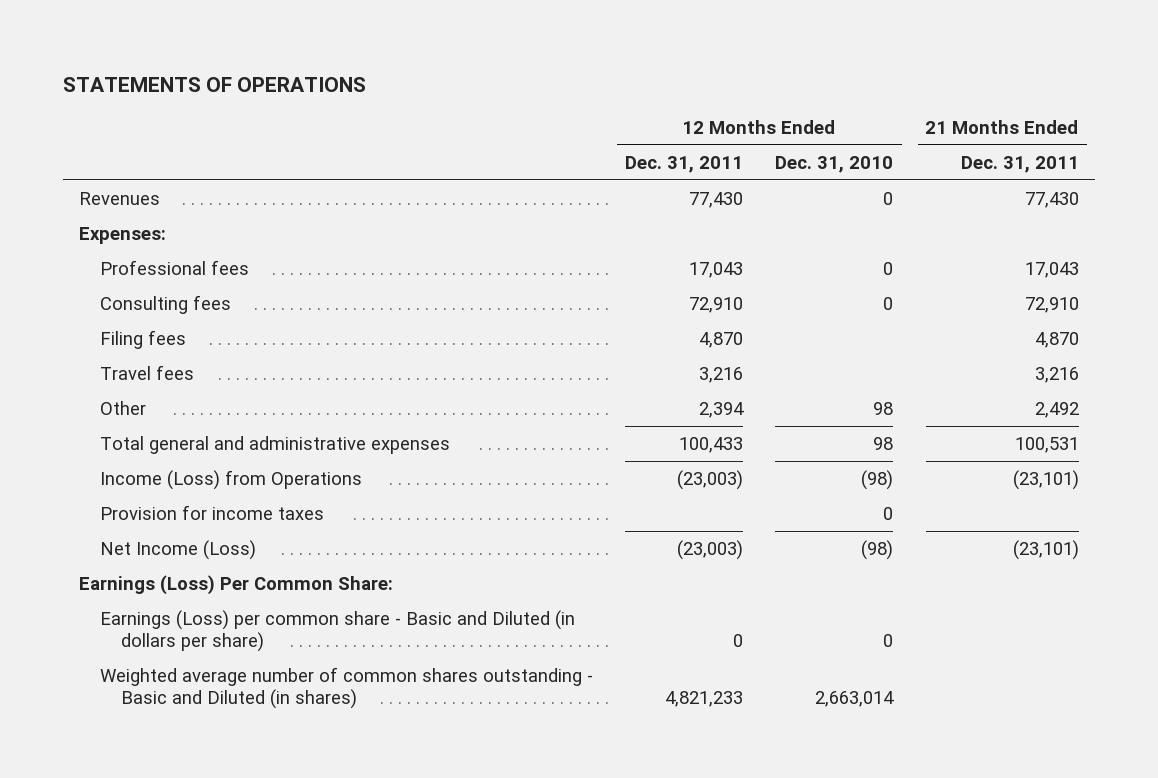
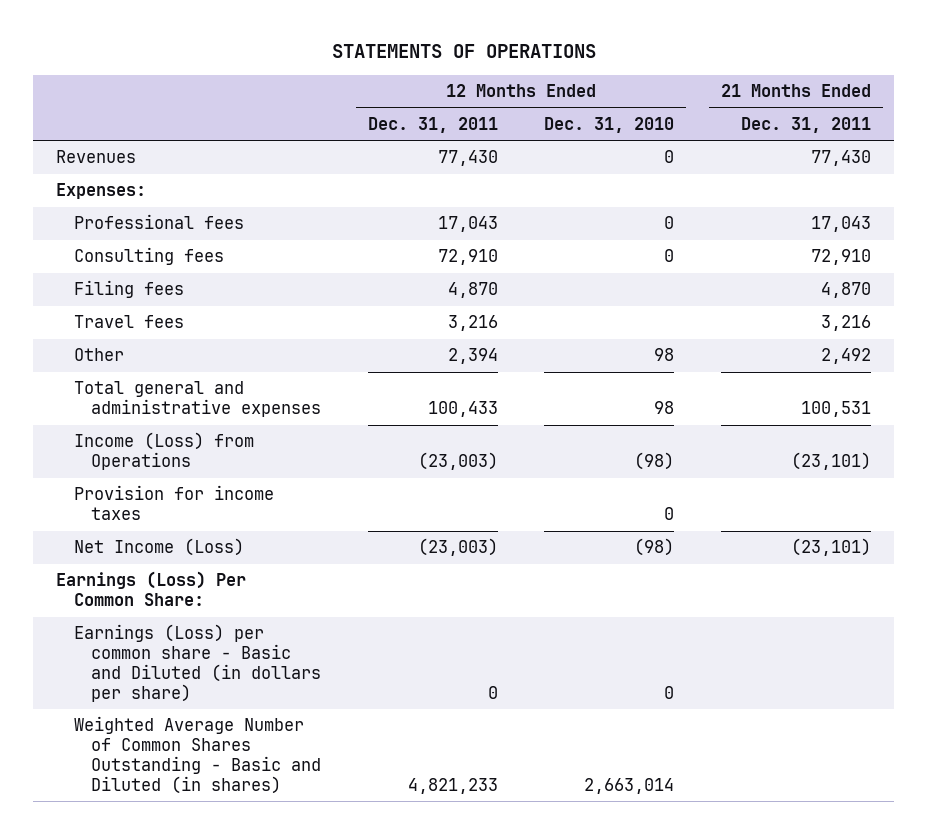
[100,666,594,710] Weighted average number of common shares outstanding - Basic and Diluted (in shares) -> [73,716,321,795] Weighted Average Number of Common Shares Outstanding - Basic and Diluted (in shares)

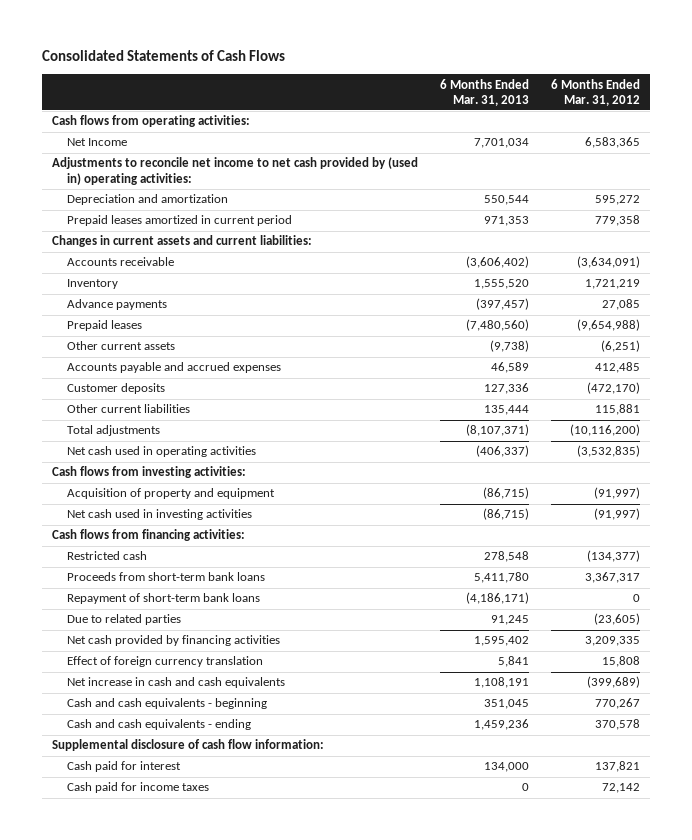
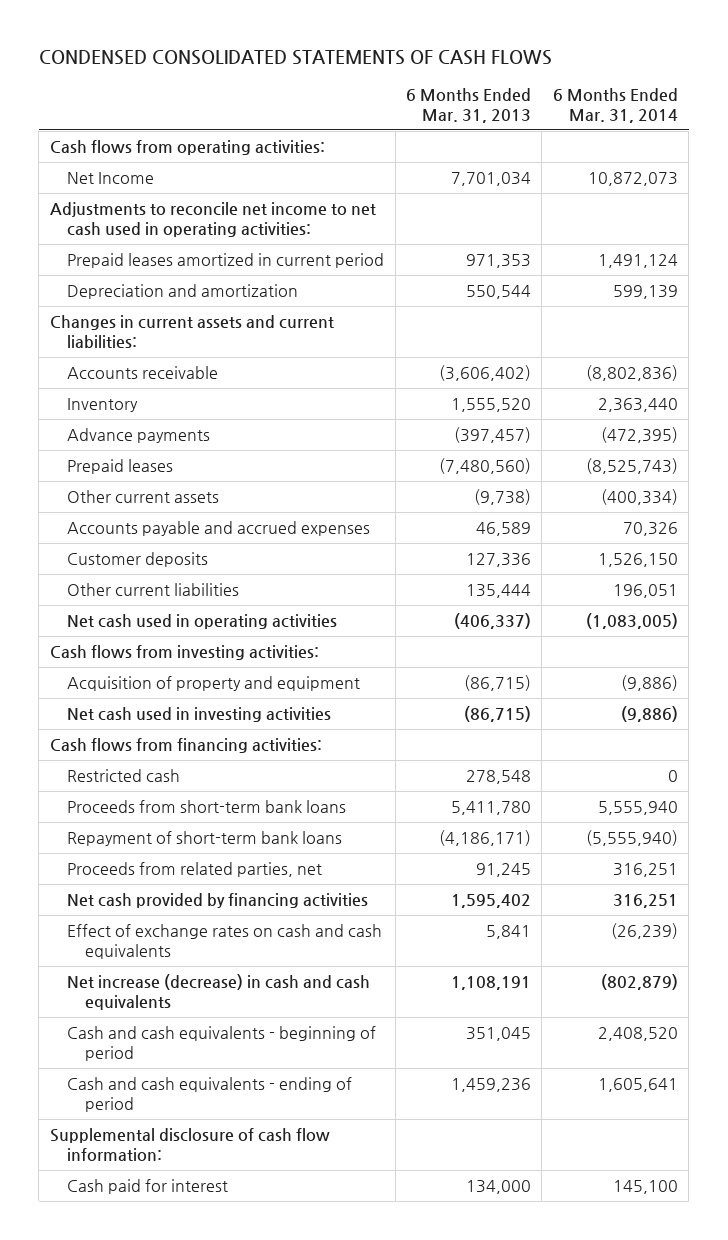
[41,50,285,62] Consolidated Statements of Cash Flows -> [38,50,552,66] CONDENSED CONSOLIDATED STATEMENTS OF CASH FLOWS
[550,78,640,106] 6 Months Ended Mar. 31, 2012 -> none
none -> [552,87,678,123] 6 Months Ended Mar. 31, 2014
[52,157,419,185] Adjustments to reconcile net income to net cash provided by (used in) operating activities: -> [49,201,376,237] Adjustments to reconcile net income to net cash used in operating activities:
[67,194,229,206] Depreciation and amortization -> [67,283,299,299] Depreciation and amortization
[67,425,161,437] Total adjustments -> none
[67,614,182,626] Due to related parties -> [67,861,323,877] Proceeds from related parties, net
[67,656,264,668] Effect of foreign currency translation -> [67,923,383,959] Effect of exchange rates on cash and cash equivalents
[67,677,286,689] Net increase in cash and cash equivalents -> [67,973,371,1010] Net increase (decrease) in cash and cash equivalents
[67,698,268,710] Cash and cash equivalents - beginning -> [67,1025,377,1061] Cash and cash equivalents - beginning of period
[67,719,252,731] Cash and cash equivalents - ending -> [67,1076,353,1112] Cash and cash equivalents - ending of period
[67,782,210,794] Cash paid for income taxes -> none

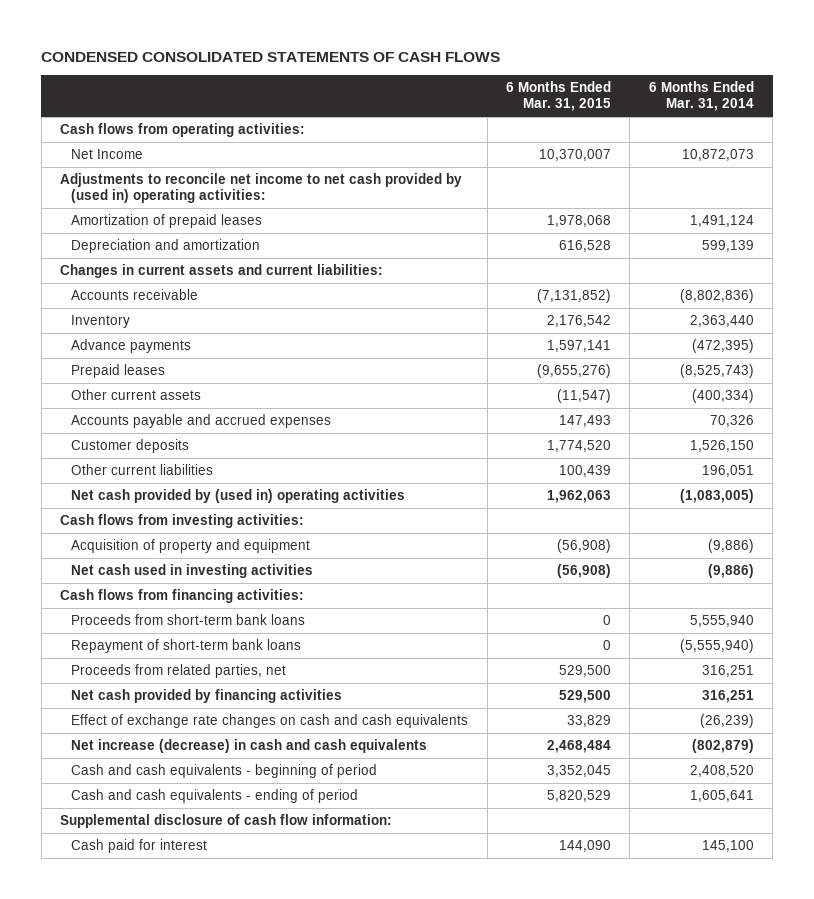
[406,87,532,123] 6 Months Ended Mar. 31, 2013 -> none
none -> [505,81,611,112] 6 Months Ended Mar. 31, 2015
[49,201,376,237] Adjustments to reconcile net income to net cash used in operating activities: -> [59,173,462,204] Adjustments to reconcile net income to net cash provided by (used in) operating activities:
[67,252,385,268] Prepaid leases amortized in current period -> [71,214,263,229] Amortization of prepaid leases
[67,613,338,629] Net cash used in operating activities -> [71,489,406,504] Net cash provided by (used in) operating activities
[67,768,181,782] Restricted cash -> none
[67,923,383,959] Effect of exchange rates on cash and cash equivalents -> [71,714,469,729] Effect of exchange rate changes on cash and cash equivalents

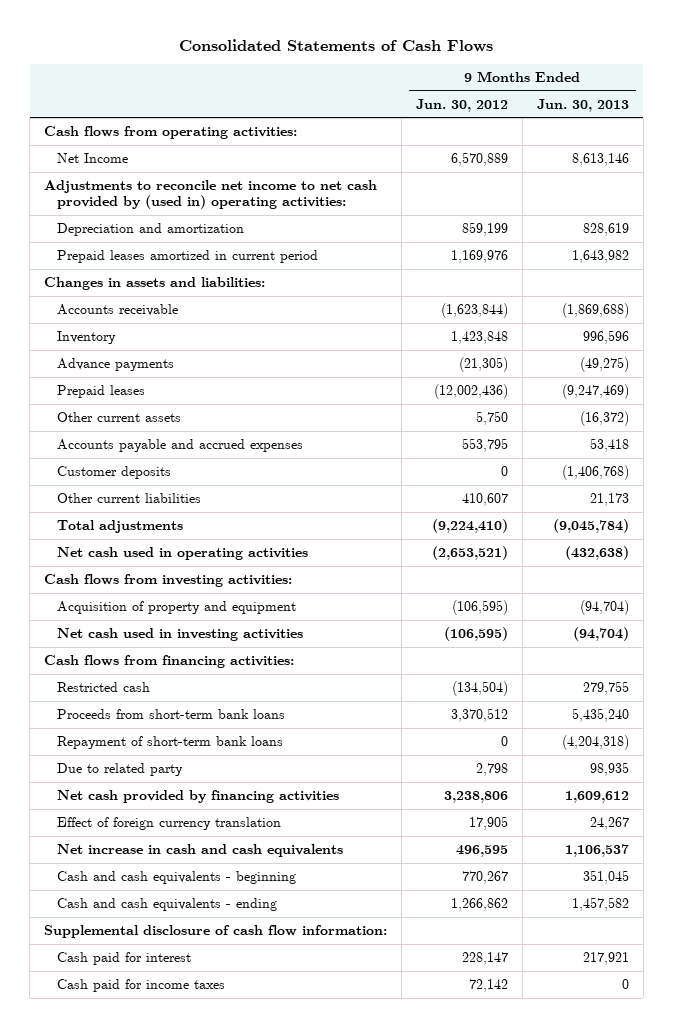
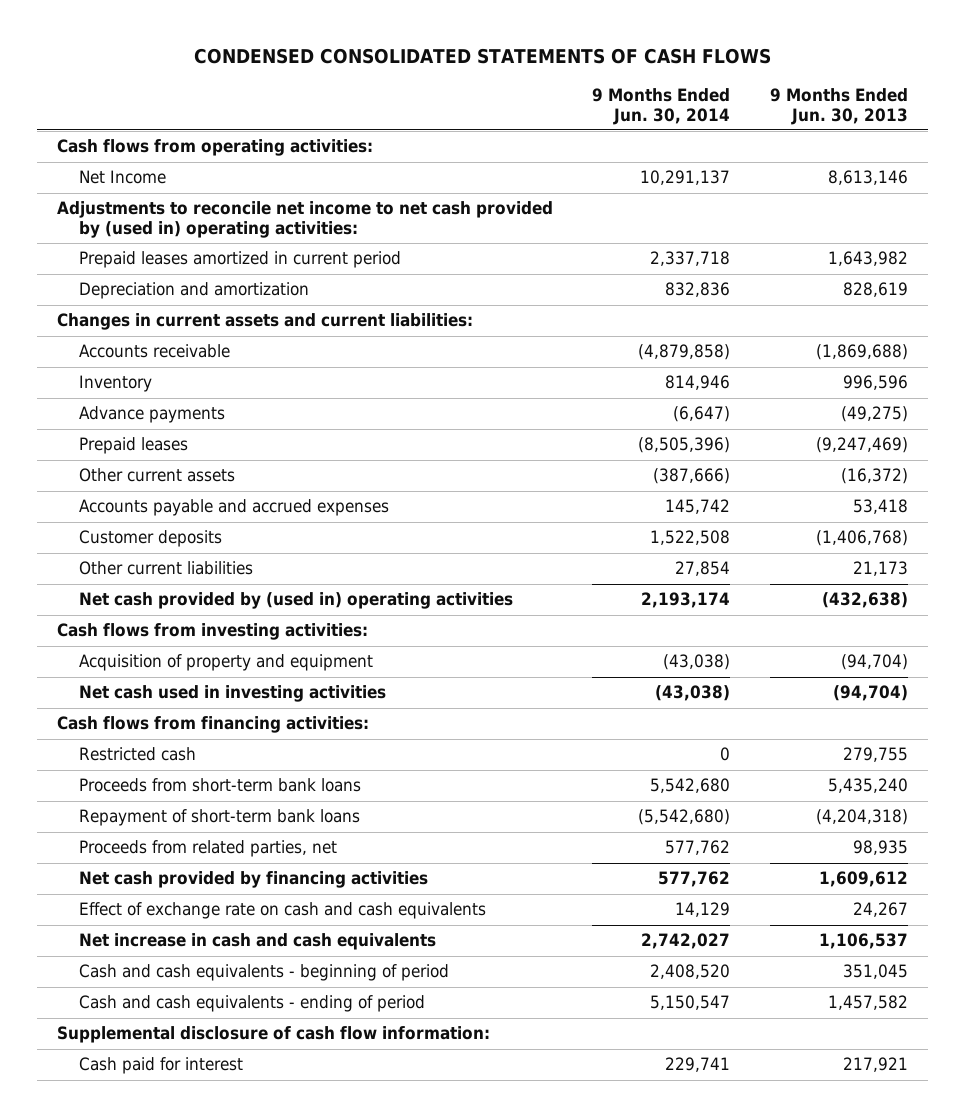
[179,38,494,52] Consolidated Statements of Cash Flows -> [194,48,772,65] CONDENSED CONSOLIDATED STATEMENTS OF CASH FLOWS
[415,98,508,112] Jun. 30, 2012 -> none
none -> [592,88,731,125] 9 Months Ended Jun. 30, 2014
[56,222,244,236] Depreciation and amortization -> [79,282,310,300] Depreciation and amortization
[44,276,266,290] Changes in assets and liabilities: -> [56,313,473,331] Changes in current assets and current liabilities:
[56,519,183,533] Total adjustments -> none
[56,546,308,560] Net cash used in operating activities -> [79,592,514,610] Net cash provided by (used in) operating activities
[56,762,183,776] Due to related party -> [79,840,338,858] Proceeds from related parties, net
[56,816,281,830] Effect of foreign currency translation -> [79,902,487,920] Effect of exchange rate on cash and cash equivalents
[56,870,296,884] Cash and cash equivalents - beginning -> [79,964,450,982] Cash and cash equivalents - beginning of period
[56,897,277,911] Cash and cash equivalents - ending -> [79,995,426,1013] Cash and cash equivalents - ending of period
[56,978,225,992] Cash paid for income taxes -> none

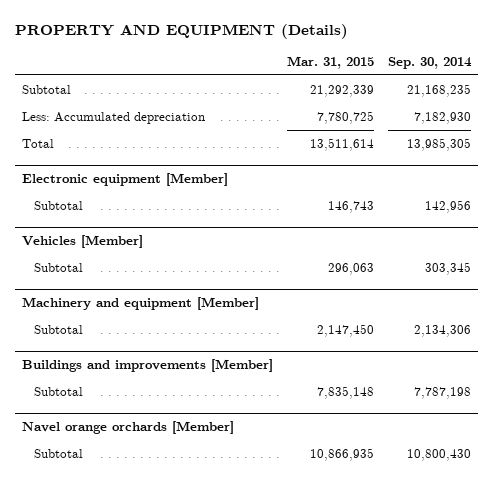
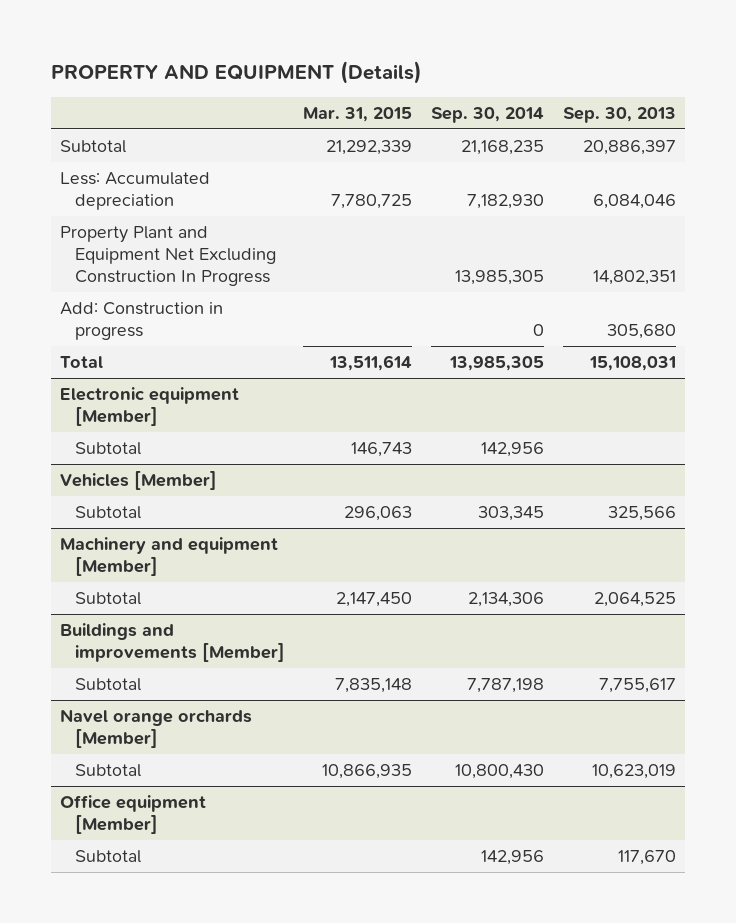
none -> [562,106,676,123] Sep. 30, 2013
none -> [60,226,276,287] Property Plant and Equipment Net Excluding Construction In Progress
none -> [60,302,224,341] Add: Construction in progress
none -> [60,795,207,835] Office equipment [Member]
none -> [74,850,141,864] Subtotal

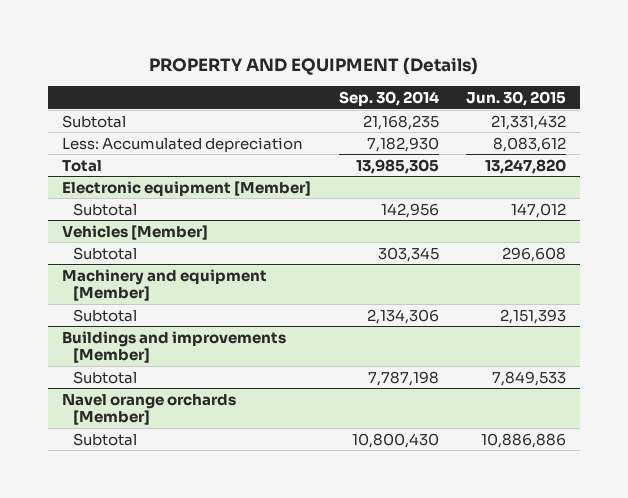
[303,106,413,122] Mar. 31, 2015 -> none
[562,106,676,123] Sep. 30, 2013 -> none
none -> [466,91,567,107] Jun. 30, 2015
[60,226,276,287] Property Plant and Equipment Net Excluding Construction In Progress -> none
[60,302,224,341] Add: Construction in progress -> none
[60,795,207,835] Office equipment [Member] -> none
[74,850,141,864] Subtotal -> none

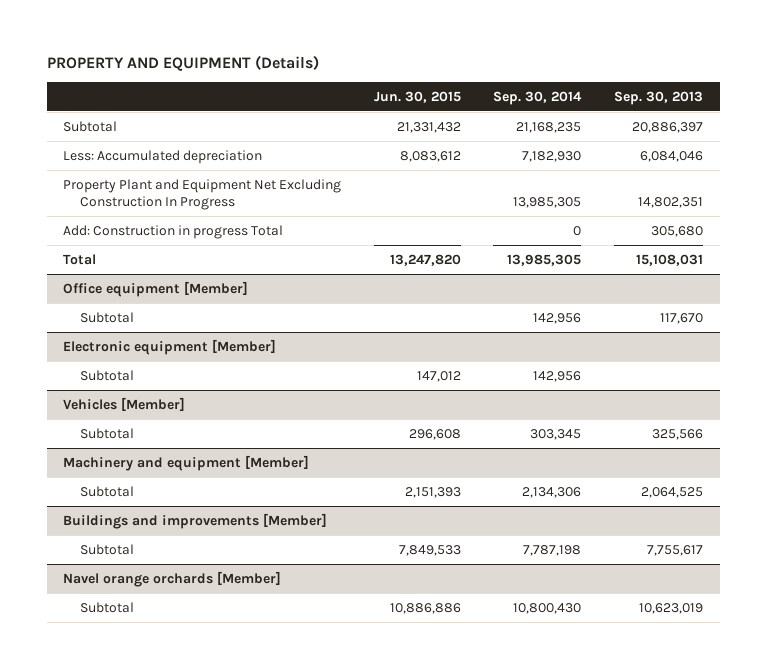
none -> [614,91,704,106] Sep. 30, 2013
none -> [62,178,341,211] Property Plant and Equipment Net Excluding Construction In Progress
none -> [62,224,283,239] Add: Construction in progress Total
none -> [62,280,248,297] Office equipment [Member]
none -> [80,311,135,323] Subtotal

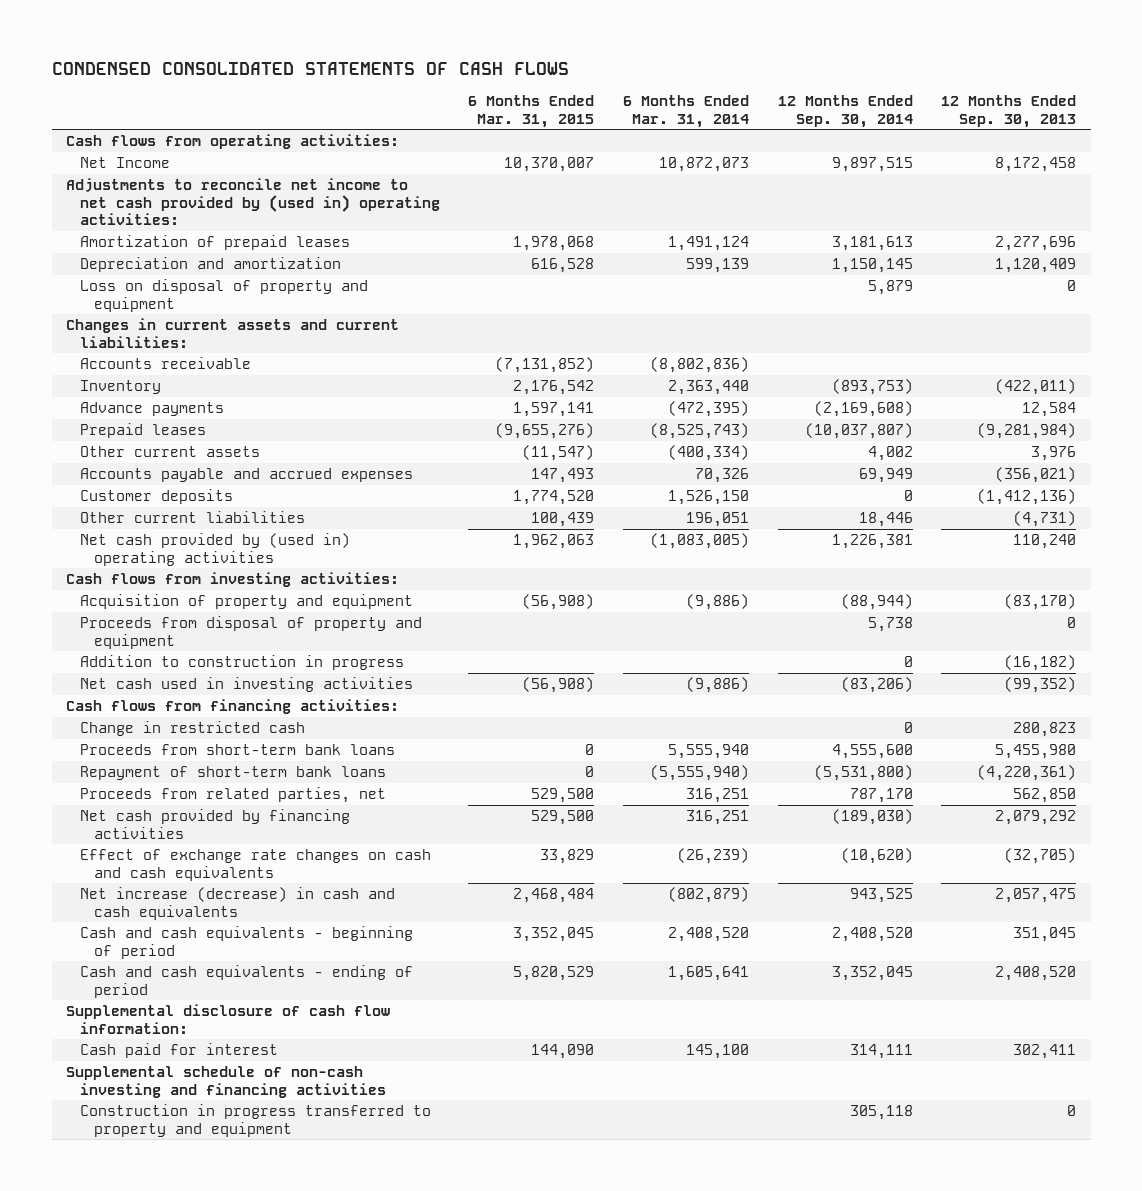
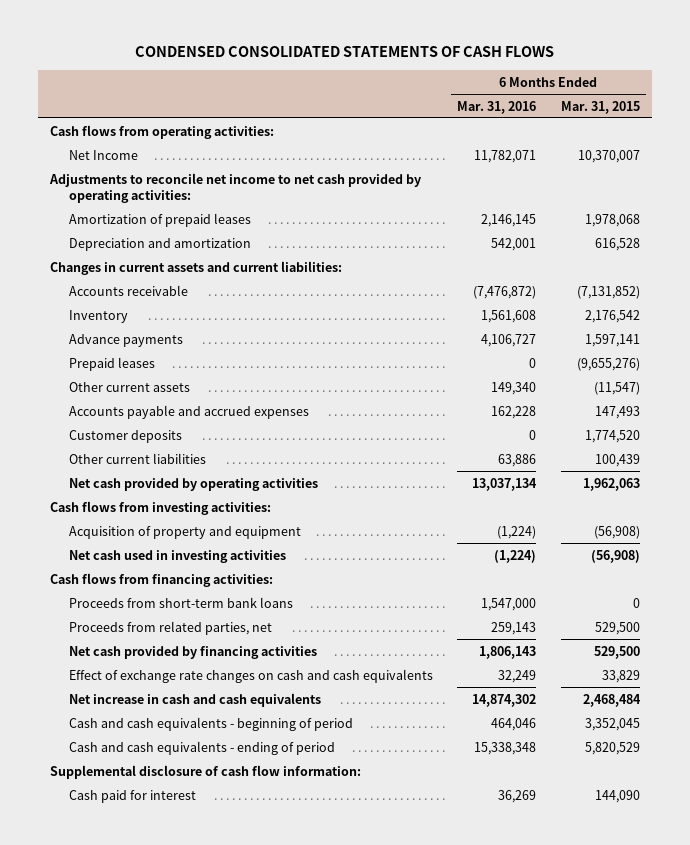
[623,95,750,128] 6 Months Ended Mar. 31, 2014 -> none
[777,95,913,128] 12 Months Ended Sep. 30, 2014 -> none
[941,95,1077,128] 12 Months Ended Sep. 30, 2013 -> none
none -> [457,100,537,114] Mar. 31, 2016
[65,178,440,226] Adjustments to reconcile net income to net cash provided by (used in) operating activities: -> [48,172,421,203] Adjustments to reconcile net income to net cash provided by operating activities:
[79,279,368,312] Loss on disposal of property and equipment -> none
[79,533,350,566] Net cash provided by (used in) operating activities -> [68,477,318,491] Net cash provided by operating activities
[79,616,422,649] Proceeds from disposal of property and equipment -> none
[79,655,404,671] Addition to construction in progress -> none
[79,721,305,737] Change in restricted cash -> none
[79,766,386,781] Repayment of short-term bank loans -> none
[79,887,395,920] Net increase (decrease) in cash and cash equivalents -> [68,692,321,707] Net increase in cash and cash equivalents
[65,1066,386,1098] Supplemental schedule of non-cash investing and financing activities -> none
[79,1104,431,1137] Construction in progress transferred to property and equipment -> none

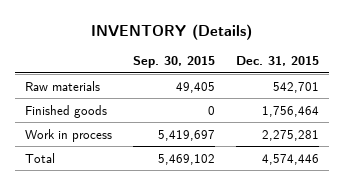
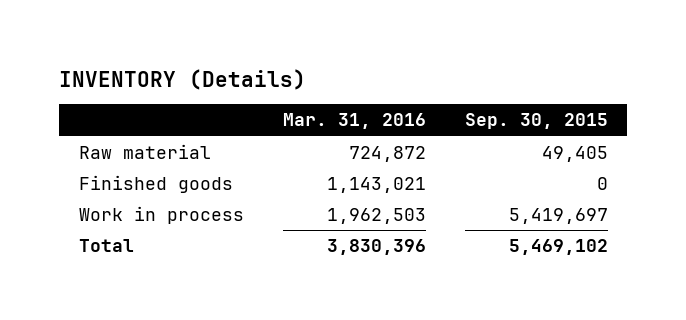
[235,56,319,67] Dec. 31, 2015 -> none
none -> [282,113,426,130] Mar. 31, 2016
[25,80,101,91] Raw materials -> [78,144,211,160] Raw material

